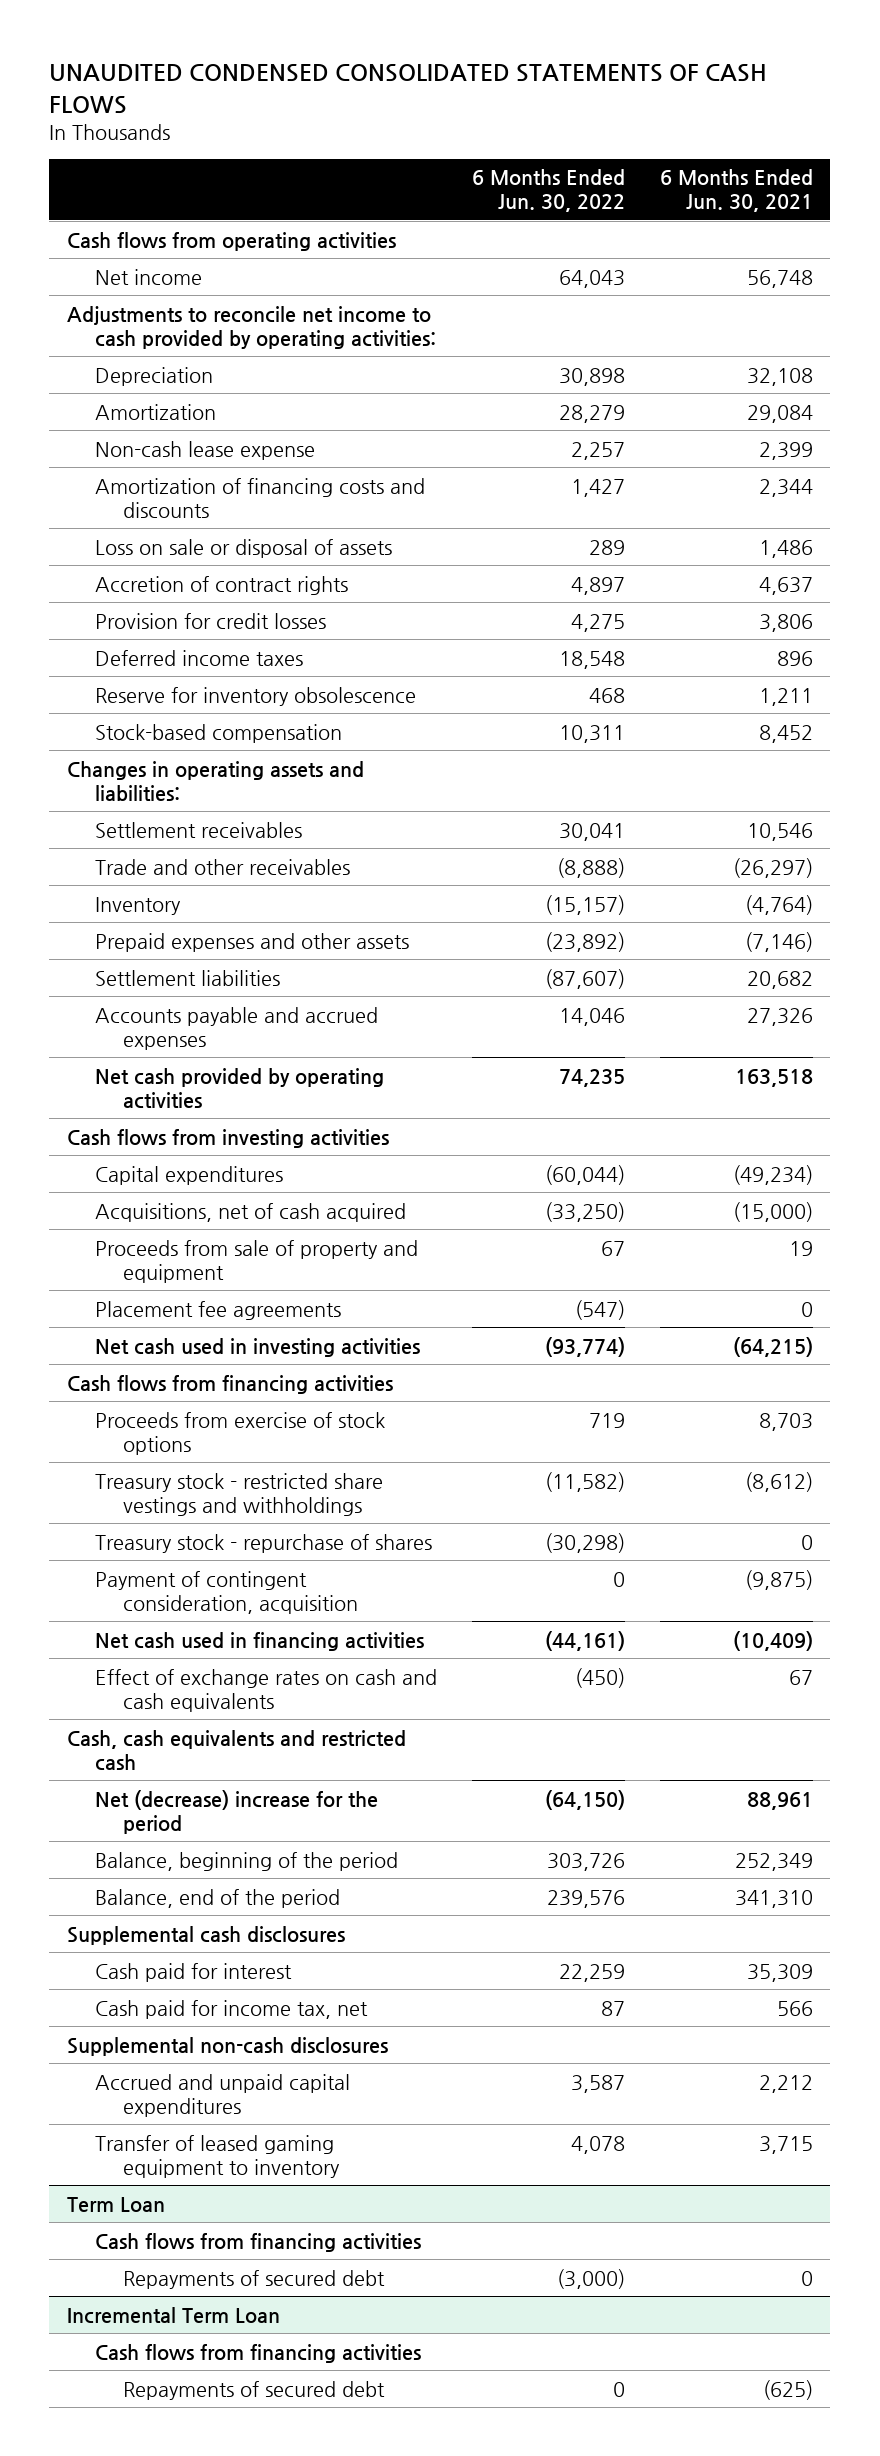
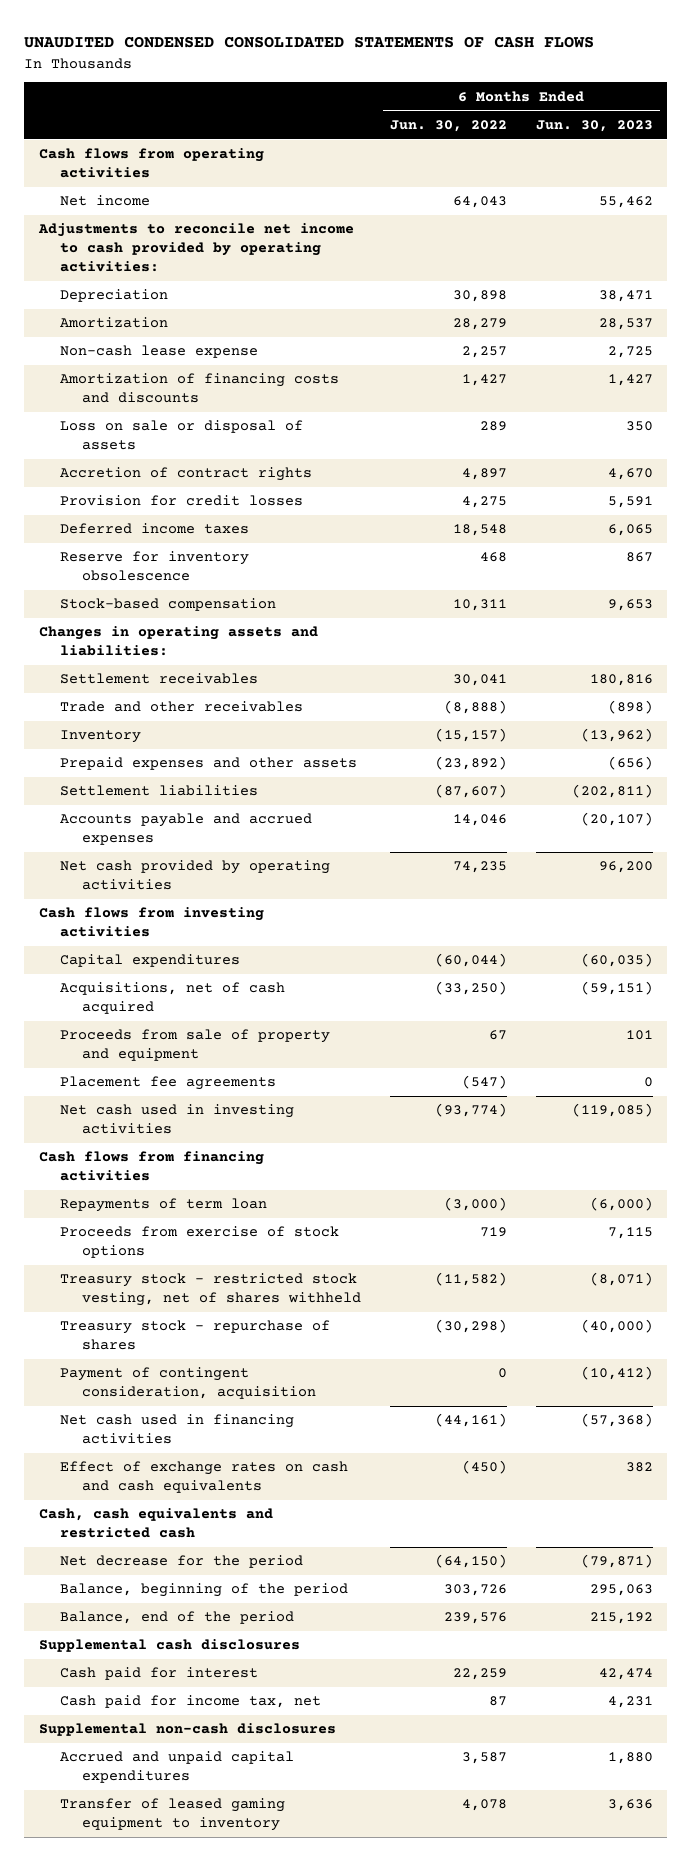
[659,169,813,213] 6 Months Ended Jun. 30, 2021 -> none
none -> [535,119,653,132] Jun. 30, 2023
none -> [60,1198,268,1213] Repayments of term loan
[94,1472,383,1516] Treasury stock - restricted share vestings and withholdings -> [60,1273,361,1307] Treasury stock - restricted stock vesting, net of shares withheld
[94,1789,378,1834] Net (decrease) increase for the period -> [60,1555,304,1569] Net decrease for the period
[66,2196,165,2212] Term Loan -> none
[94,2232,421,2252] Cash flows from financing activities -> none
[122,2269,385,2289] Repayments of secured debt -> none
[66,2306,280,2324] Incremental Term Loan -> none
[94,2343,421,2363] Cash flows from financing activities -> none
[122,2380,385,2400] Repayments of secured debt -> none

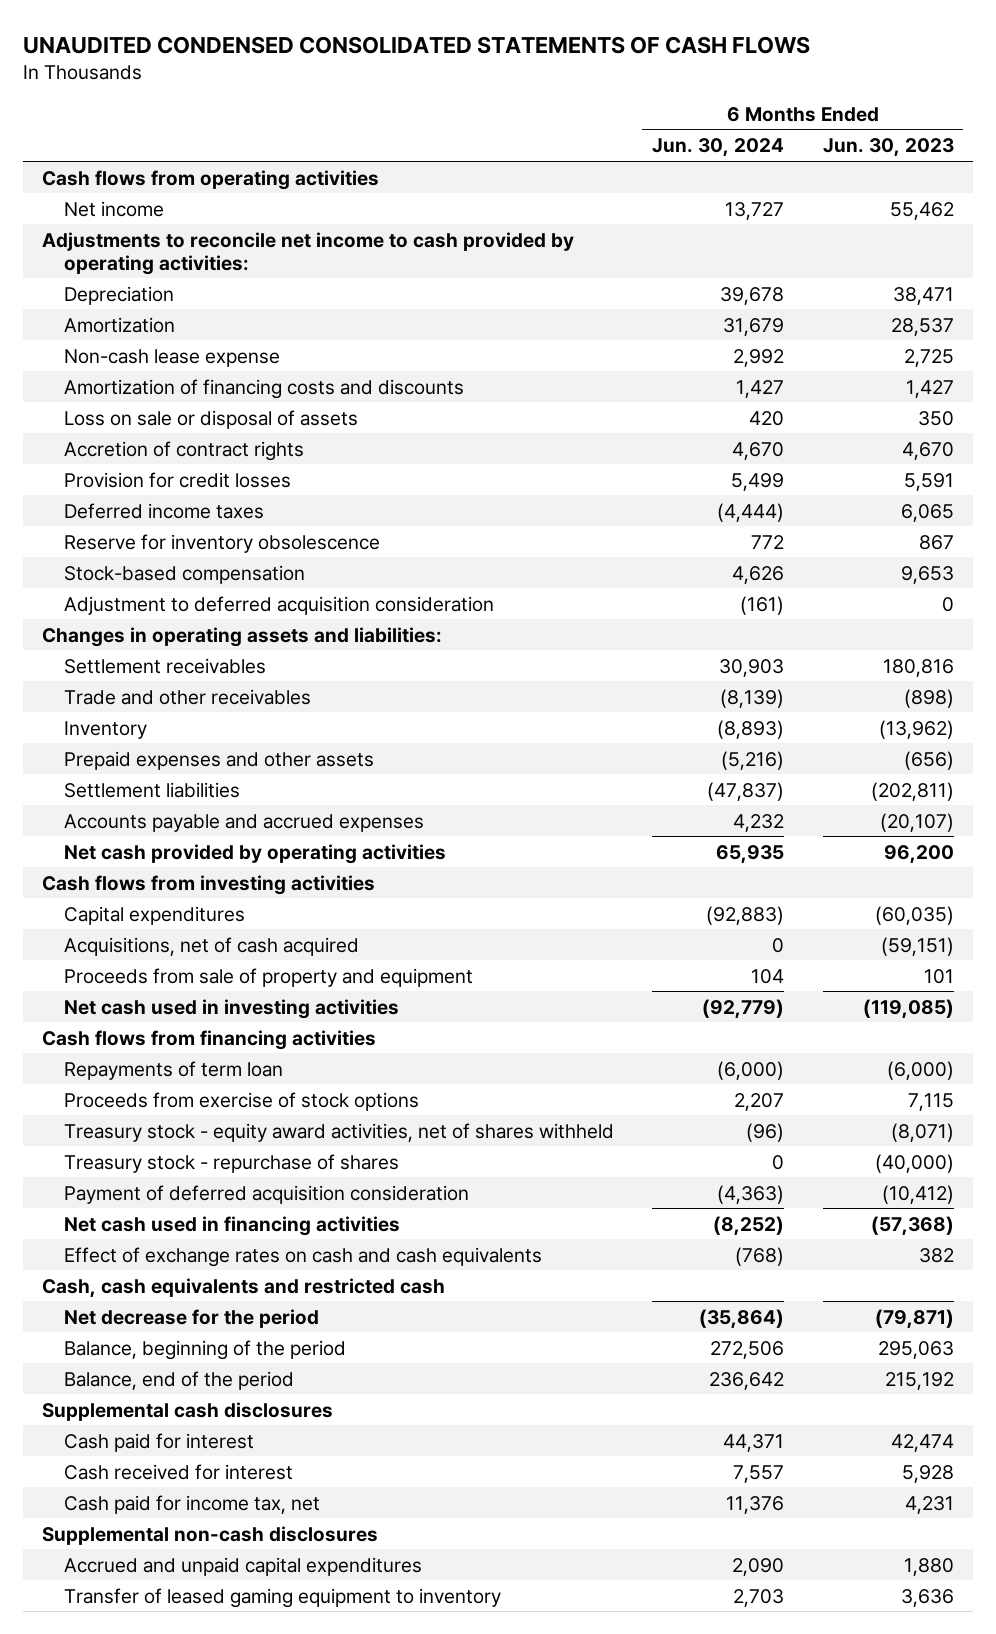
[389,119,507,132] Jun. 30, 2022 -> none
none -> [652,138,785,158] Jun. 30, 2024
none -> [63,595,494,615] Adjustment to deferred acquisition consideration
[60,1076,277,1091] Placement fee agreements -> none
[60,1273,361,1307] Treasury stock - restricted stock vesting, net of shares withheld -> [63,1122,614,1142] Treasury stock - equity award activities, net of shares withheld
[60,1367,316,1400] Payment of contingent consideration, acquisition -> [63,1184,469,1204] Payment of deferred acquisition consideration
none -> [63,1463,293,1480] Cash received for interest

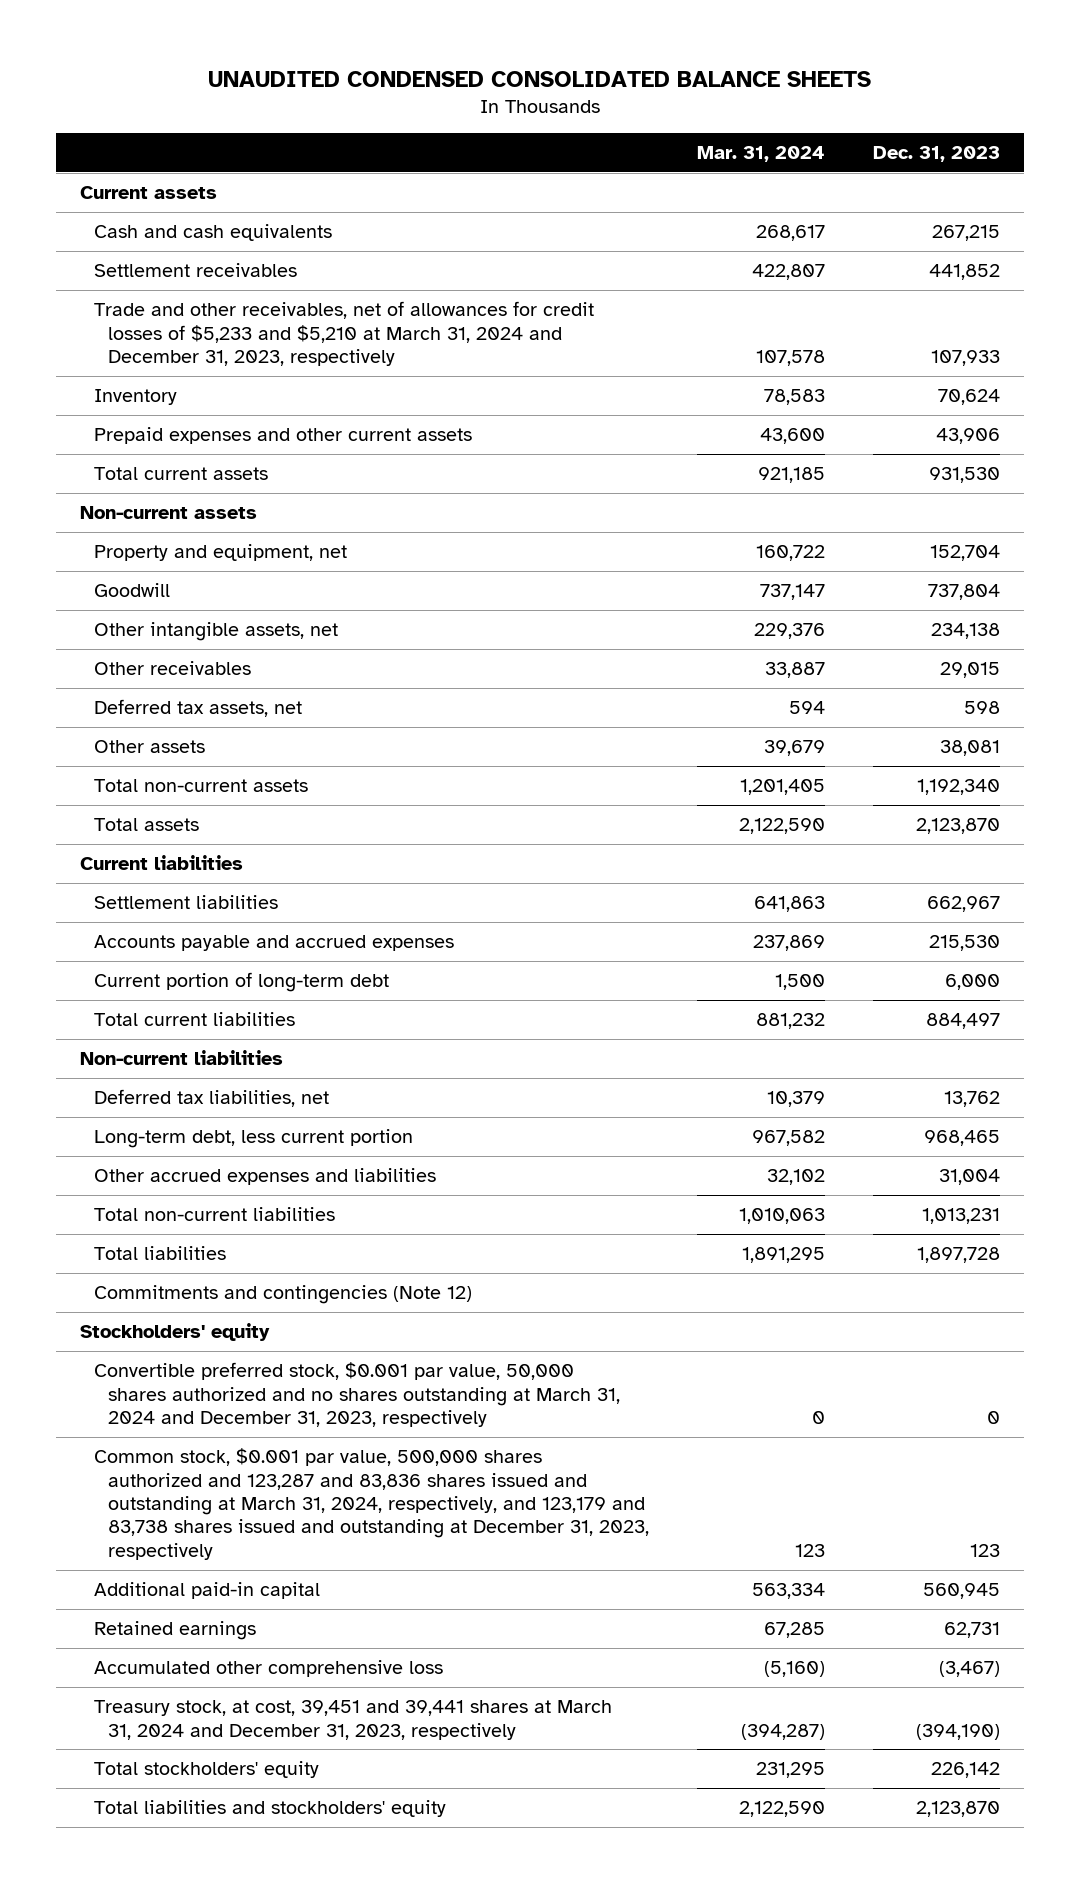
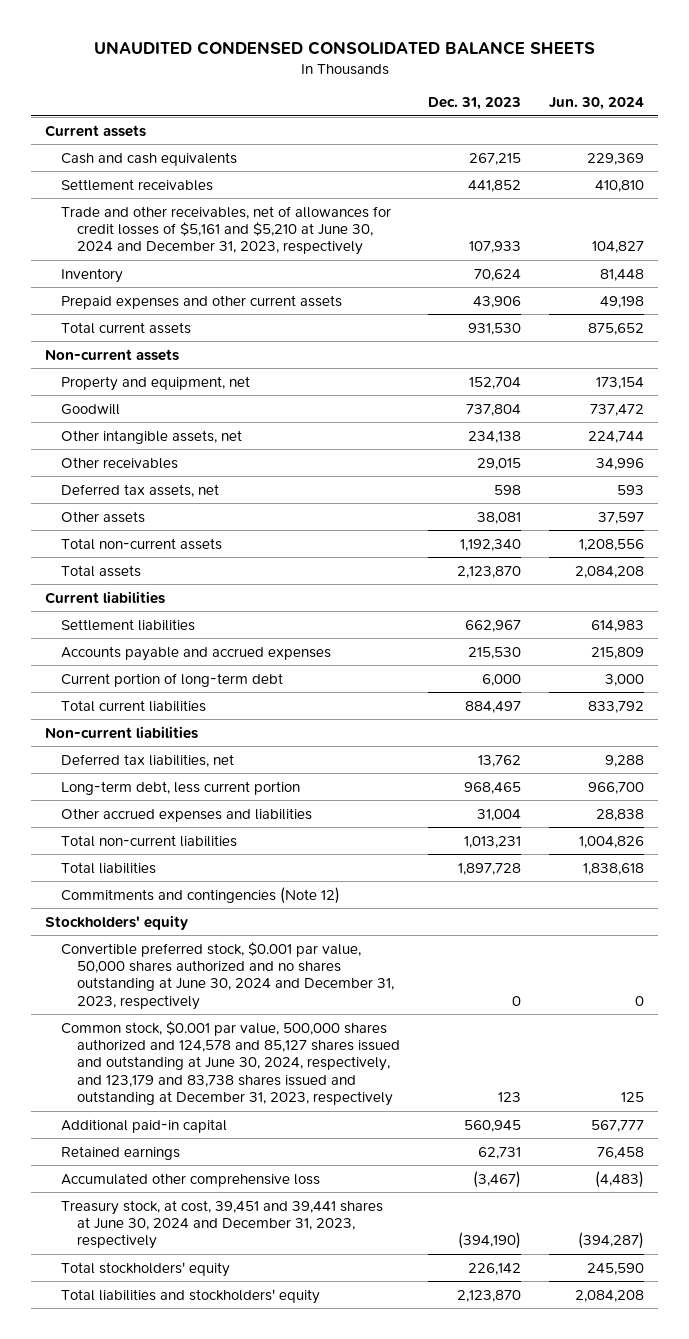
[697,146,826,163] Mar. 31, 2024 -> none
none -> [549,97,645,111] Jun. 30, 2024
[94,301,595,367] Trade and other receivables, net of allowances for credit losses of $5,233 and $5,210 at March 31, 2024 and December 31, 2023, respectively -> [60,205,391,256] Trade and other receivables, net of allowances for credit losses of $5,161 and $5,210 at June 30, 2024 and December 31, 2023, respectively
[94,1362,620,1428] Convertible preferred stock, $0.001 par value, 50,000 shares authorized and no shares outstanding at March 31, 2024 and December 31, 2023, respectively -> [60,941,395,1010] Convertible preferred stock, $0.001 par value, 50,000 shares authorized and no shares outstanding at June 30, 2024 and December 31, 2023, respectively
[94,1448,649,1560] Common stock, $0.001 par value, 500,000 shares authorized and 123,287 and 83,836 shares issued and outstanding at March 31, 2024, respectively, and 123,179 and 83,738 shares issued and outstanding at December 31, 2023, respectively -> [60,1020,401,1107] Common stock, $0.001 par value, 500,000 shares authorized and 124,578 and 85,127 shares issued and outstanding at June 30, 2024, respectively, and 123,179 and 83,738 shares issued and outstanding at December 31, 2023, respectively
[94,1700,613,1740] Treasury stock, at cost, 39,451 and 39,441 shares at March 31, 2024 and December 31, 2023, respectively -> [60,1199,383,1250] Treasury stock, at cost, 39,451 and 39,441 shares at June 30, 2024 and December 31, 2023, respectively

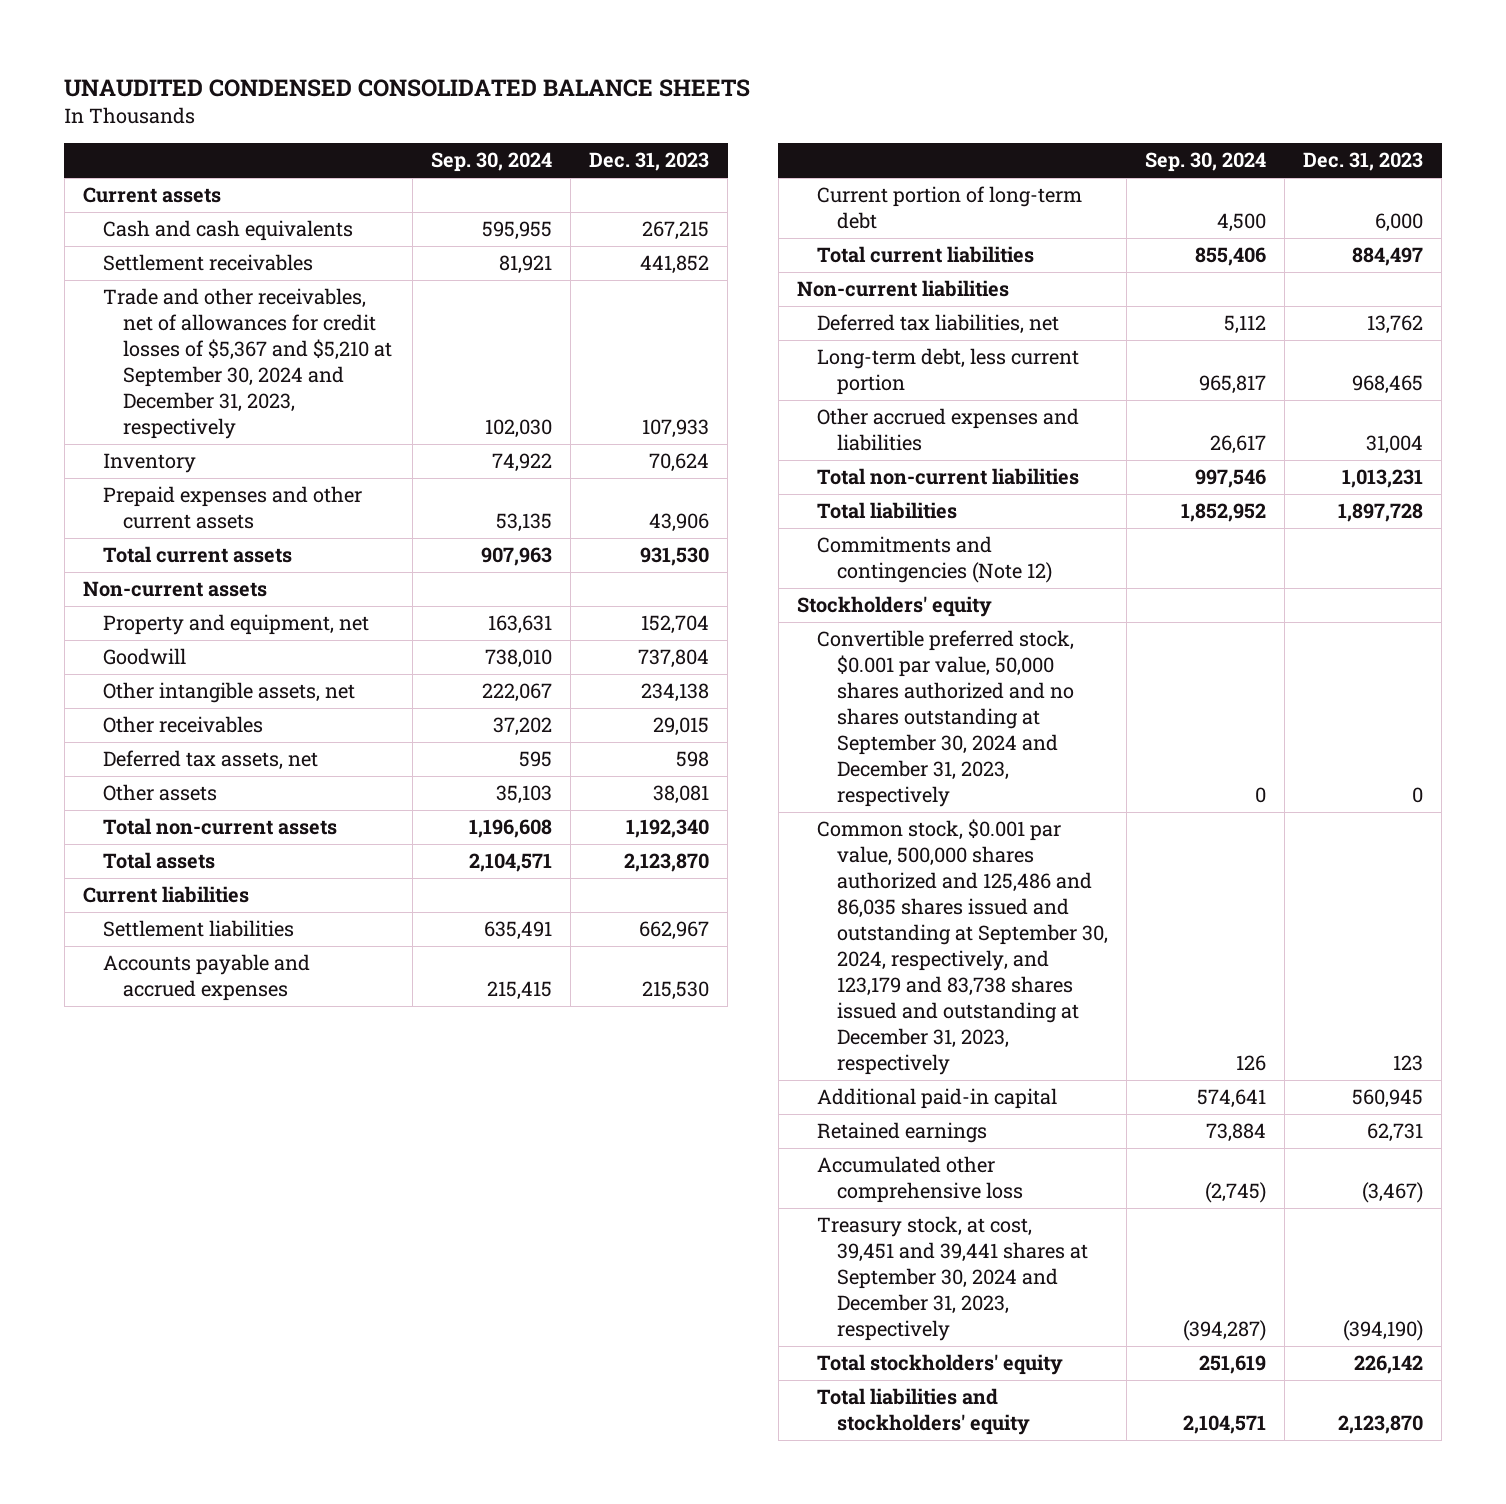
[549,97,645,111] Jun. 30, 2024 -> none
none -> [431,152,553,173] Sep. 30, 2024
[60,205,391,256] Trade and other receivables, net of allowances for credit losses of $5,161 and $5,210 at June 30, 2024 and December 31, 2023, respectively -> [103,288,393,440] Trade and other receivables, net of allowances for credit losses of $5,367 and $5,210 at September 30, 2024 and December 31, 2023, respectively
[60,941,395,1010] Convertible preferred stock, $0.001 par value, 50,000 shares authorized and no shares outstanding at June 30, 2024 and December 31, 2023, respectively -> [816,630,1075,807] Convertible preferred stock, $0.001 par value, 50,000 shares authorized and no shares outstanding at September 30, 2024 and December 31, 2023, respectively
[60,1020,401,1107] Common stock, $0.001 par value, 500,000 shares authorized and 124,578 and 85,127 shares issued and outstanding at June 30, 2024, respectively, and 123,179 and 83,738 shares issued and outstanding at December 31, 2023, respectively -> [816,819,1109,1075] Common stock, $0.001 par value, 500,000 shares authorized and 125,486 and 86,035 shares issued and outstanding at September 30, 2024, respectively, and 123,179 and 83,738 shares issued and outstanding at December 31, 2023, respectively
[60,1199,383,1250] Treasury stock, at cost, 39,451 and 39,441 shares at June 30, 2024 and December 31, 2023, respectively -> [816,1216,1089,1342] Treasury stock, at cost, 39,451 and 39,441 shares at September 30, 2024 and December 31, 2023, respectively

